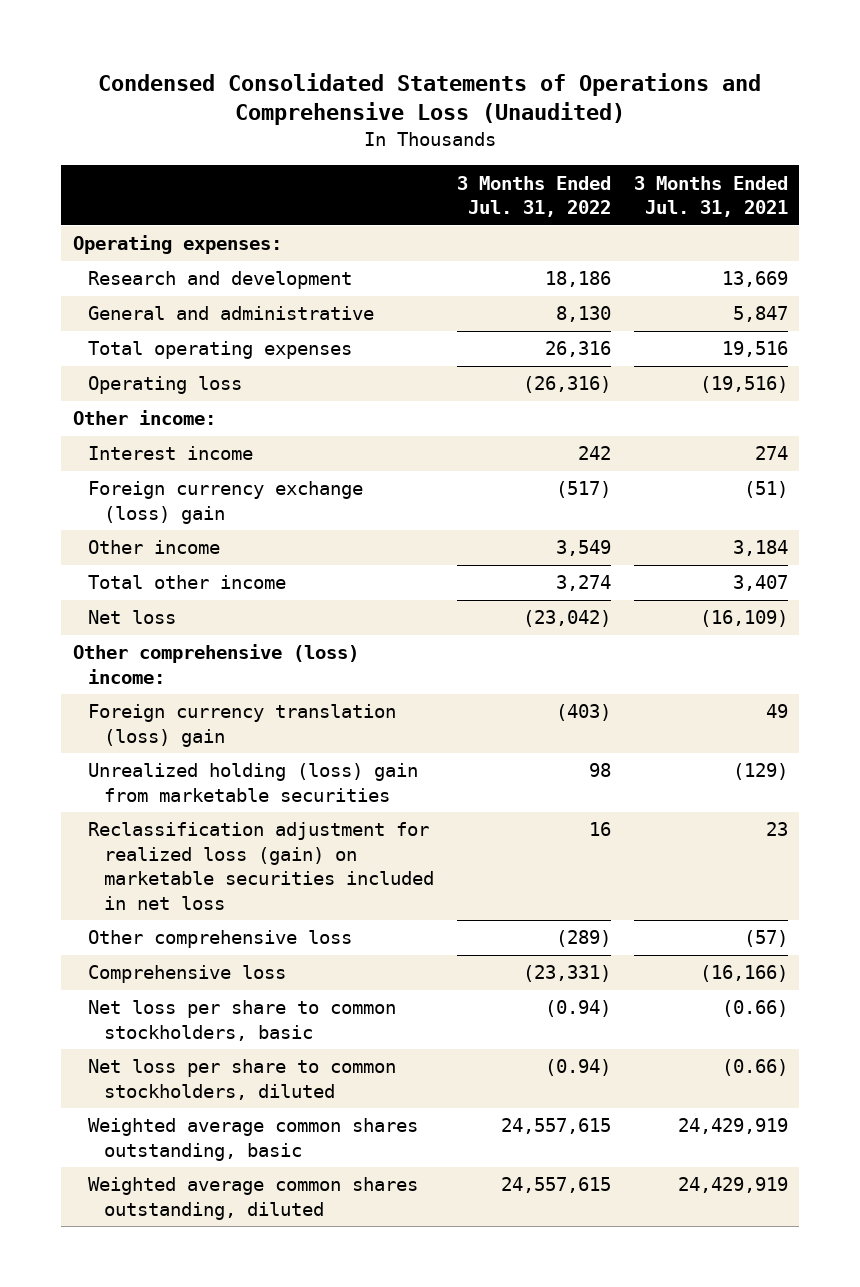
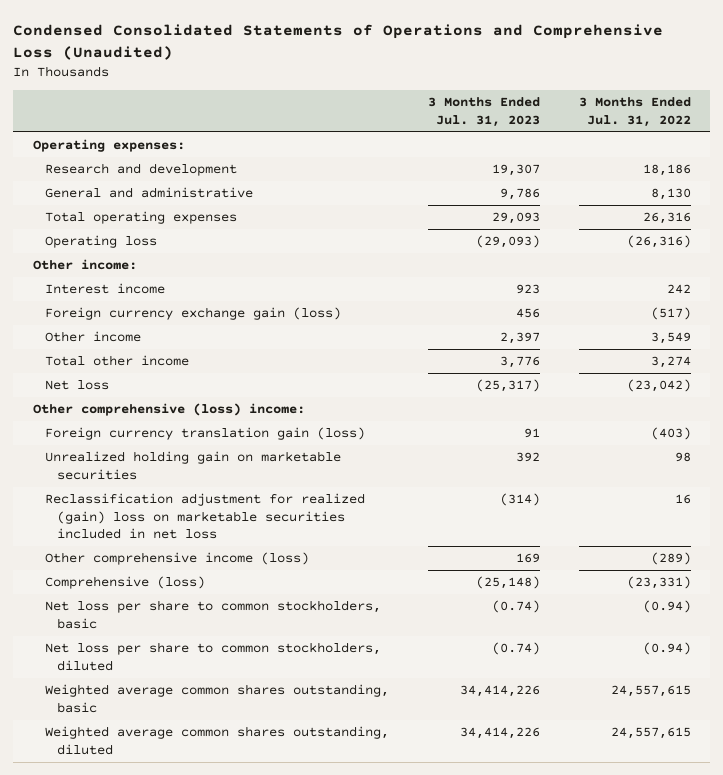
[633,175,788,218] 3 Months Ended Jul. 31, 2021 -> none
none -> [427,97,540,127] 3 Months Ended Jul. 31, 2023
[88,481,364,524] Foreign currency exchange (loss) gain -> [45,307,342,321] Foreign currency exchange gain (loss)
[88,704,397,747] Foreign currency translation (loss) gain -> [45,427,366,441] Foreign currency translation gain (loss)
[88,763,419,802] Unrealized holding (loss) gain from marketable securities -> [45,451,342,480] Unrealized holding gain on marketable securities
[88,822,435,910] Reclassification adjustment for realized loss (gain) on marketable securities included in net loss -> [45,493,366,540] Reclassification adjustment for realized (gain) loss on marketable securities included in net loss
[88,930,353,949] Other comprehensive loss -> [45,552,310,566] Other comprehensive income (loss)
[88,965,287,984] Comprehensive loss -> [45,576,206,590] Comprehensive (loss)

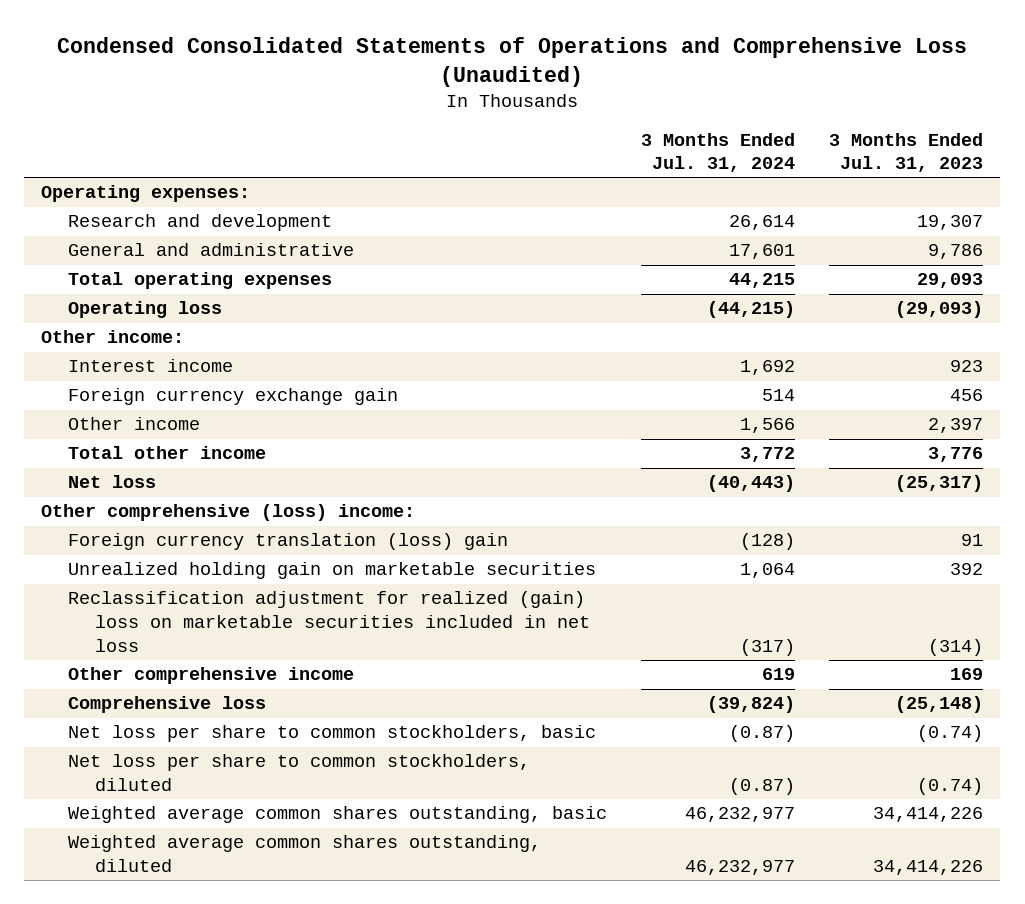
[578,97,691,127] 3 Months Ended Jul. 31, 2022 -> none
none -> [641,132,796,173] 3 Months Ended Jul. 31, 2024
[45,307,342,321] Foreign currency exchange gain (loss) -> [68,388,399,406] Foreign currency exchange gain
[45,427,366,441] Foreign currency translation gain (loss) -> [68,533,509,551] Foreign currency translation (loss) gain
[45,552,310,566] Other comprehensive income (loss) -> [68,667,355,685] Other comprehensive income
[45,576,206,590] Comprehensive (loss) -> [68,696,267,714] Comprehensive loss

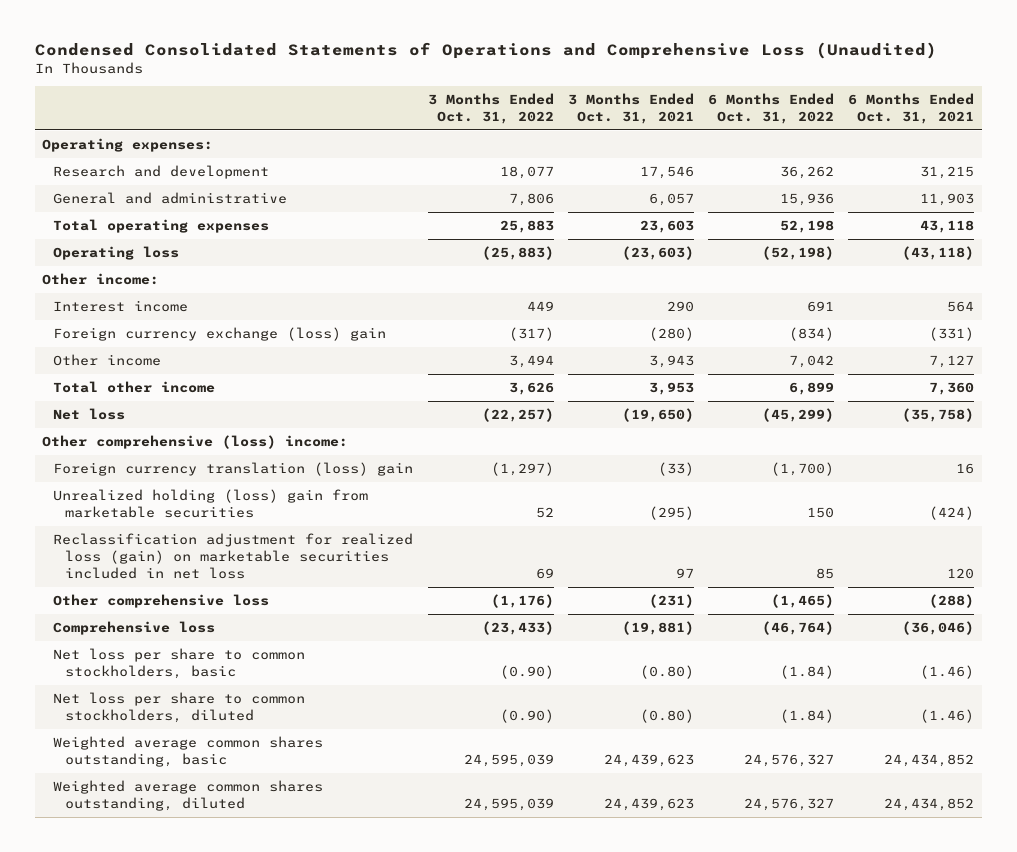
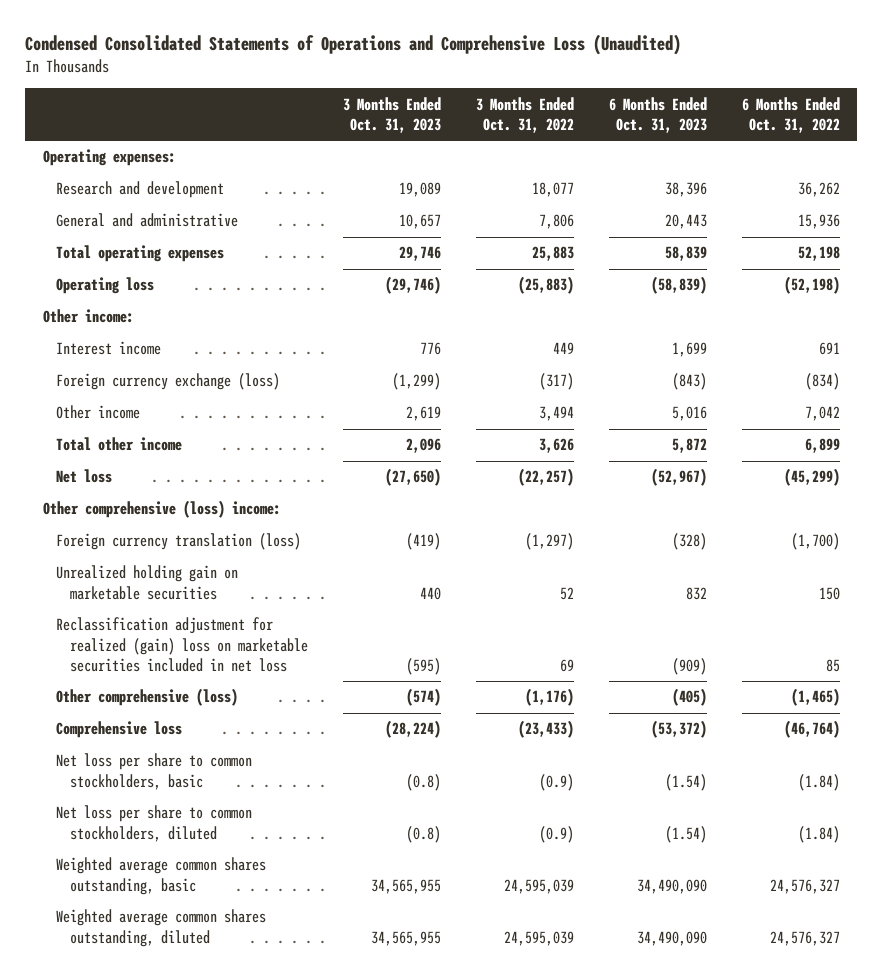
[567,93,694,125] 3 Months Ended Oct. 31, 2021 -> none
[848,93,975,125] 6 Months Ended Oct. 31, 2021 -> none
none -> [343,96,442,133] 3 Months Ended Oct. 31, 2023
none -> [608,96,707,133] 6 Months Ended Oct. 31, 2023
[53,326,387,341] Foreign currency exchange (loss) gain -> [56,373,281,391] Foreign currency exchange (loss)
[53,461,414,476] Foreign currency translation (loss) gain -> [56,533,302,551] Foreign currency translation (loss)
[53,488,369,518] Unrealized holding (loss) gain from marketable securities -> [56,565,239,600] Unrealized holding gain on marketable securities
[53,532,414,579] Reclassification adjustment for realized loss (gain) on marketable securities included in net loss -> [56,617,309,673] Reclassification adjustment for realized (gain) loss on marketable securities included in net loss
[53,593,270,608] Other comprehensive loss -> [56,688,239,707] Other comprehensive (loss)
[499,664,554,679] (0.90) -> [538,773,574,791] (0.9)
[499,708,554,723] (0.90) -> [538,825,574,843] (0.9)

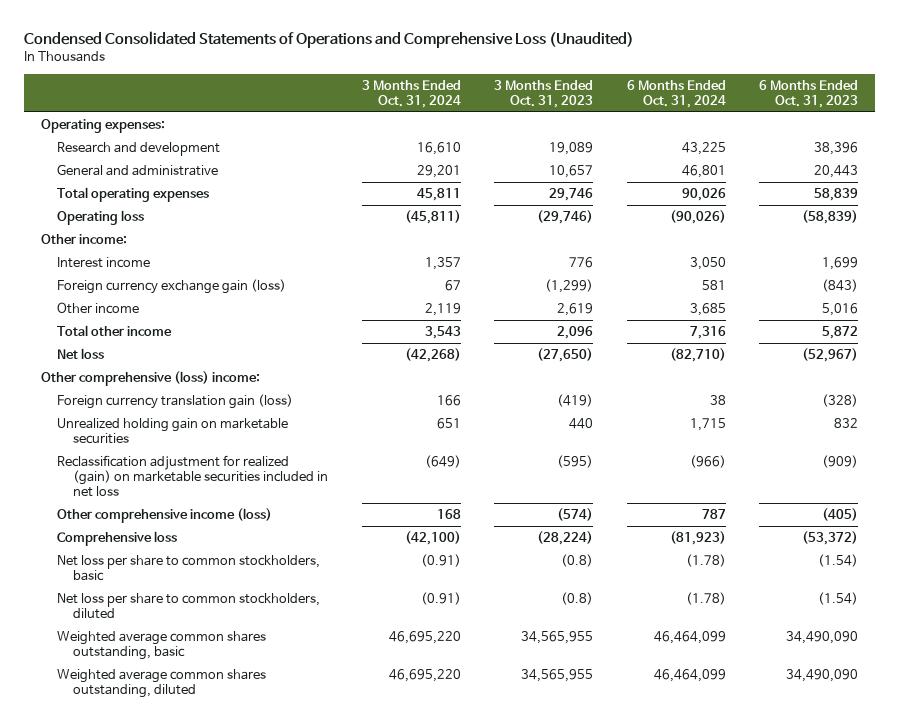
[475,96,574,133] 3 Months Ended Oct. 31, 2022 -> none
[741,96,840,133] 6 Months Ended Oct. 31, 2022 -> none
none -> [361,79,461,108] 3 Months Ended Oct. 31, 2024
none -> [626,79,726,108] 6 Months Ended Oct. 31, 2024
[56,373,281,391] Foreign currency exchange (loss) -> [57,279,287,295] Foreign currency exchange gain (loss)
[56,533,302,551] Foreign currency translation (loss) -> [57,394,294,410] Foreign currency translation gain (loss)
[56,617,309,673] Reclassification adjustment for realized (gain) loss on marketable securities included in net loss -> [57,455,329,498] Reclassification adjustment for realized (gain) on marketable securities included in net loss
[56,688,239,707] Other comprehensive (loss) -> [57,508,273,524] Other comprehensive income (loss)

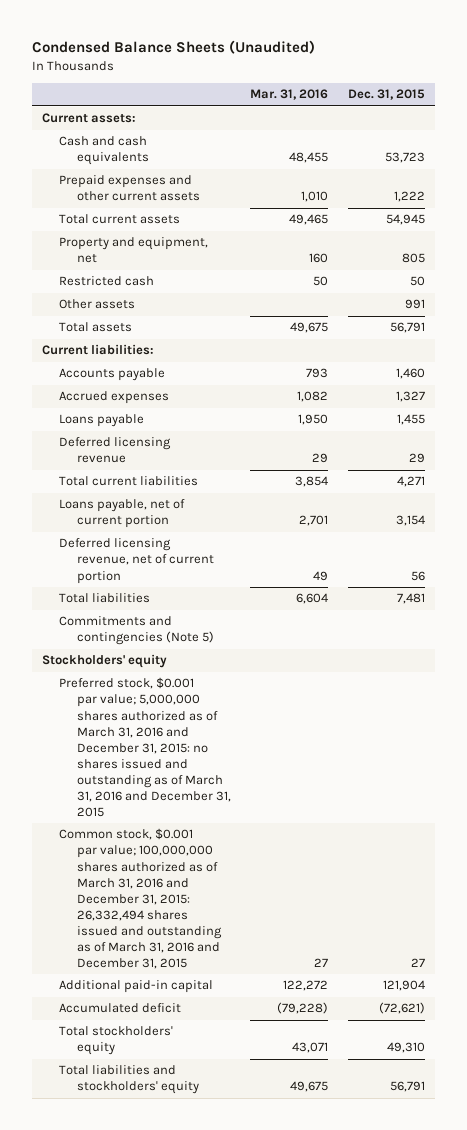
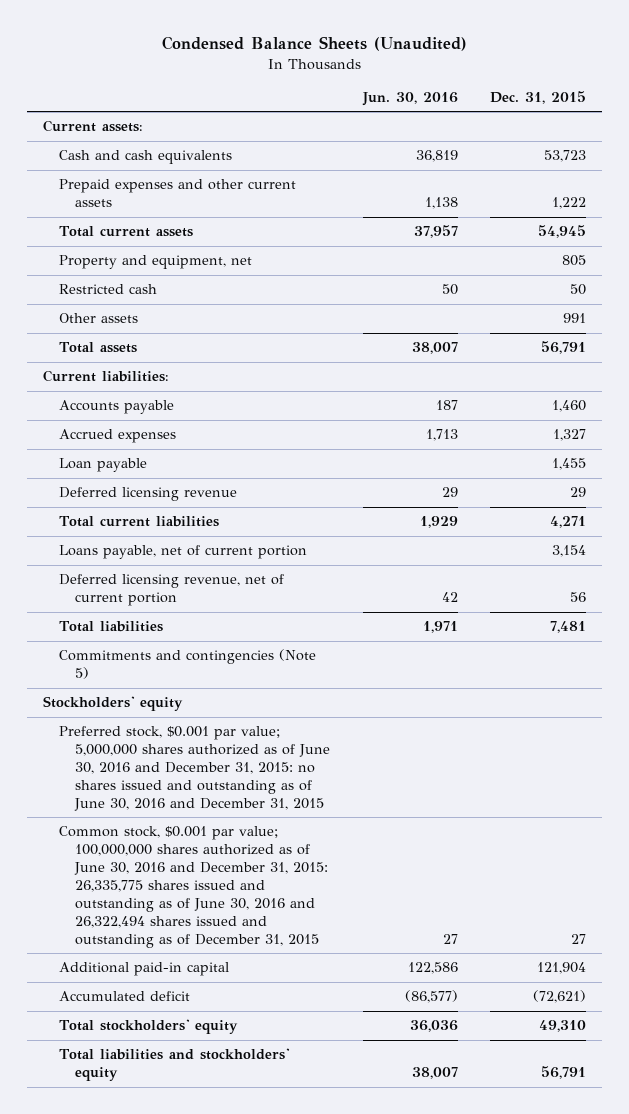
[250,89,329,101] Mar. 31, 2016 -> none
none -> [361,92,458,107] Jun. 30, 2016
[59,414,145,428] Loans payable -> [59,458,148,473] Loan payable
[59,677,231,817] Preferred stock, $0.001 par value; 5,000,000 shares authorized as of March 31, 2016 and December 31, 2015: no shares issued and outstanding as of March 31, 2016 and December 31, 2015 -> [59,726,331,812] Preferred stock, $0.001 par value; 5,000,000 shares authorized as of June 30, 2016 and December 31, 2015: no shares issued and outstanding as of June 30, 2016 and December 31, 2015
[59,828,222,969] Common stock, $0.001 par value; 100,000,000 shares authorized as of March 31, 2016 and December 31, 2015: 26,332,494 shares issued and outstanding as of March 31, 2016 and December 31, 2015 -> [59,826,329,948] Common stock, $0.001 par value; 100,000,000 shares authorized as of June 30, 2016 and December 31, 2015: 26,335,775 shares issued and outstanding as of June 30, 2016 and 26,322,494 shares issued and outstanding as of December 31, 2015

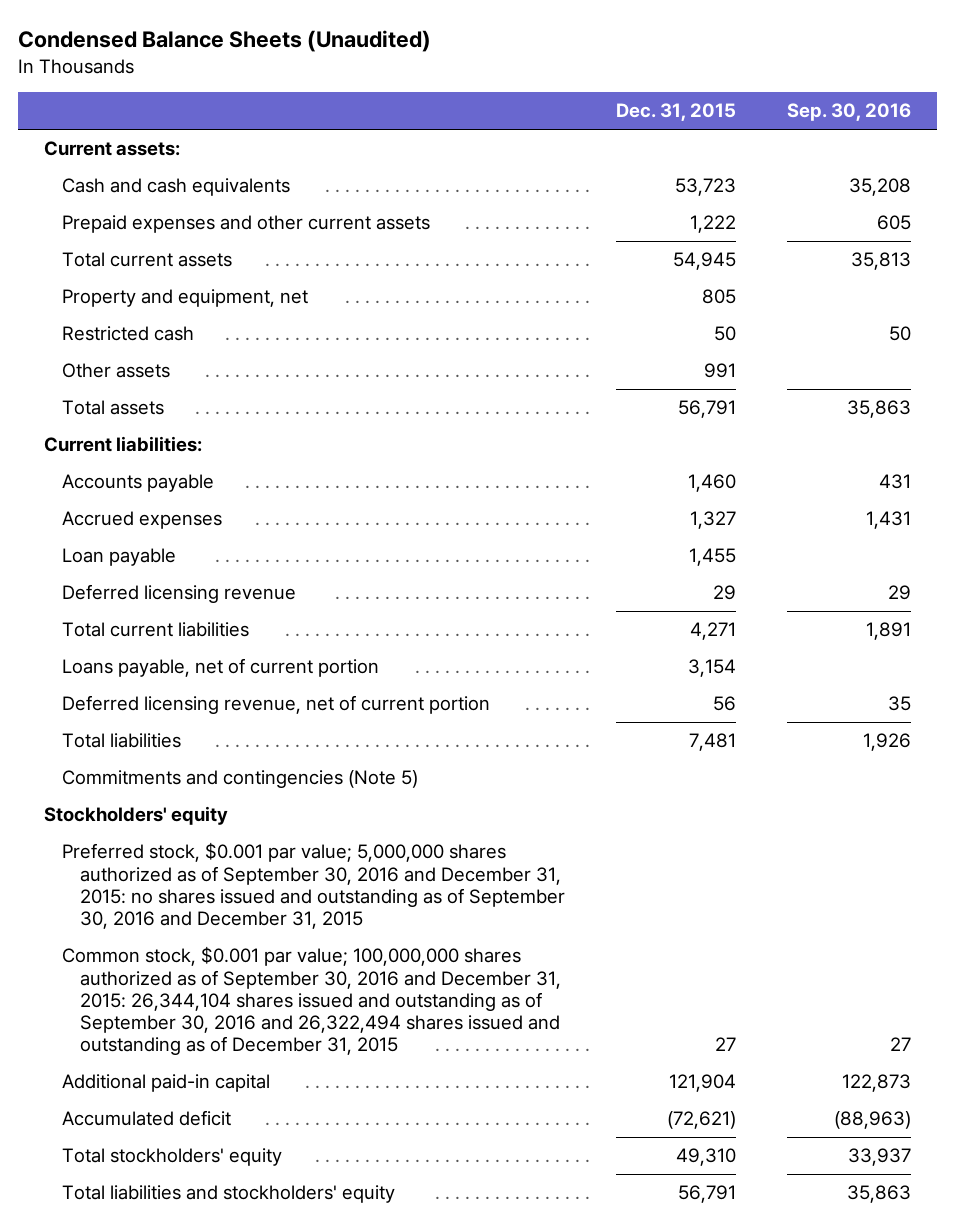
[361,92,458,107] Jun. 30, 2016 -> none
none -> [787,103,912,122] Sep. 30, 2016
[59,726,331,812] Preferred stock, $0.001 par value; 5,000,000 shares authorized as of June 30, 2016 and December 31, 2015: no shares issued and outstanding as of June 30, 2016 and December 31, 2015 -> [61,842,565,929] Preferred stock, $0.001 par value; 5,000,000 shares authorized as of September 30, 2016 and December 31, 2015: no shares issued and outstanding as of September 30, 2016 and December 31, 2015
[59,826,329,948] Common stock, $0.001 par value; 100,000,000 shares authorized as of June 30, 2016 and December 31, 2015: 26,335,775 shares issued and outstanding as of June 30, 2016 and 26,322,494 shares issued and outstanding as of December 31, 2015 -> [61,946,561,1056] Common stock, $0.001 par value; 100,000,000 shares authorized as of September 30, 2016 and December 31, 2015: 26,344,104 shares issued and outstanding as of September 30, 2016 and 26,322,494 shares issued and outstanding as of December 31, 2015

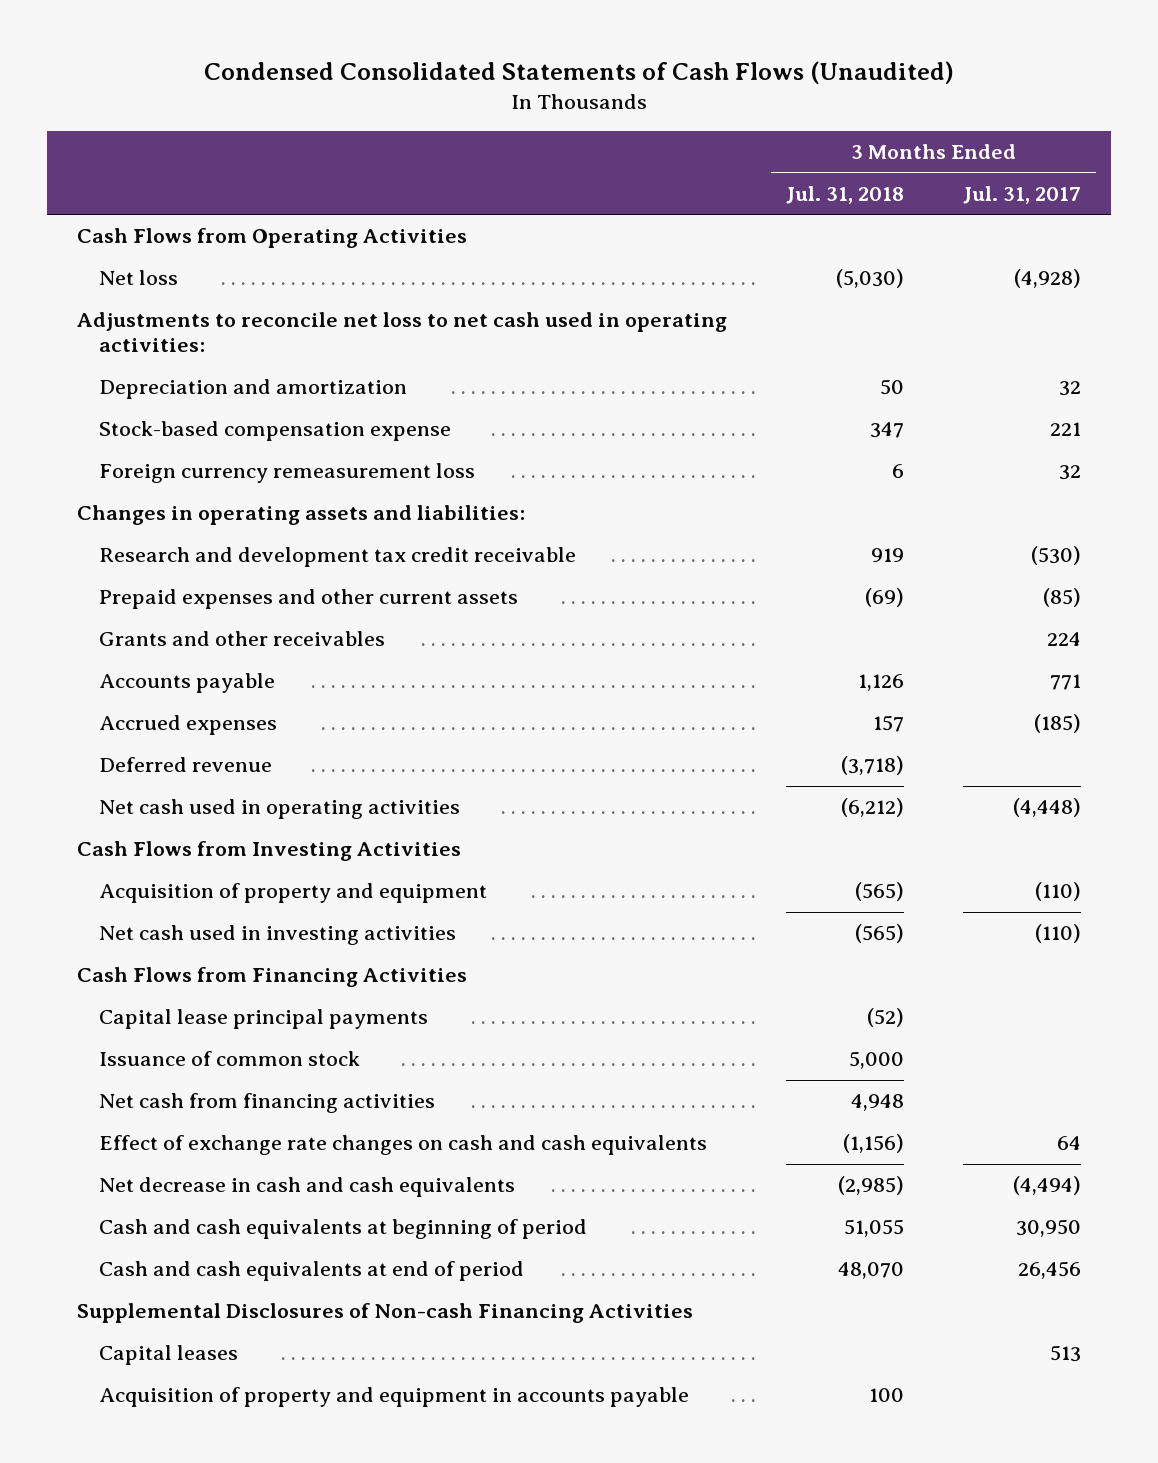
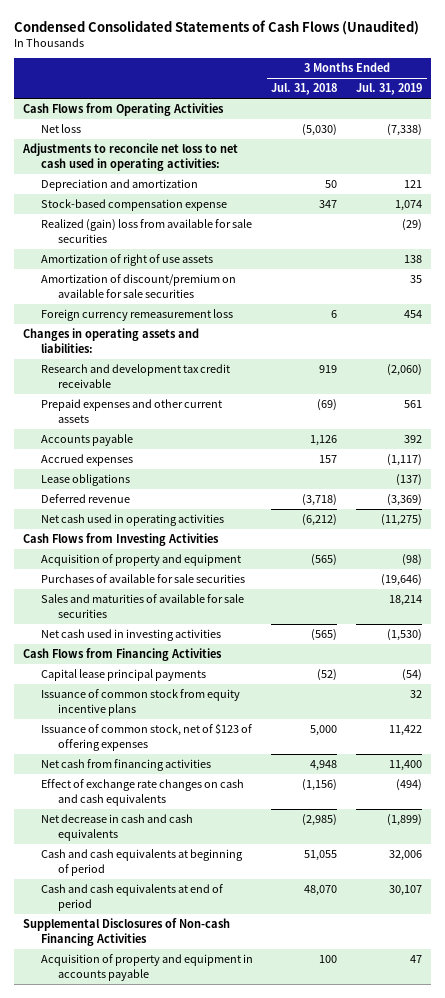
[963,185,1082,204] Jul. 31, 2017 -> none
none -> [355,83,422,96] Jul. 31, 2019
none -> [40,219,252,243] Realized (gain) loss from available for sale securities
none -> [40,254,213,267] Amortization of right of use assets
none -> [40,274,236,298] Amortization of discount/premium on available for sale securities
[99,631,386,647] Grants and other receivables -> none
none -> [40,474,130,487] Lease obligations
none -> [40,574,245,584] Purchases of available for sale securities
none -> [40,594,244,618] Sales and maturities of available for sale securities
none -> [40,689,240,716] Issuance of common stock from equity incentive plans
[99,1051,361,1067] Issuance of common stock -> [40,723,252,751] Issuance of common stock, net of $123 of offering expenses
[99,1345,239,1366] Capital leases -> none

